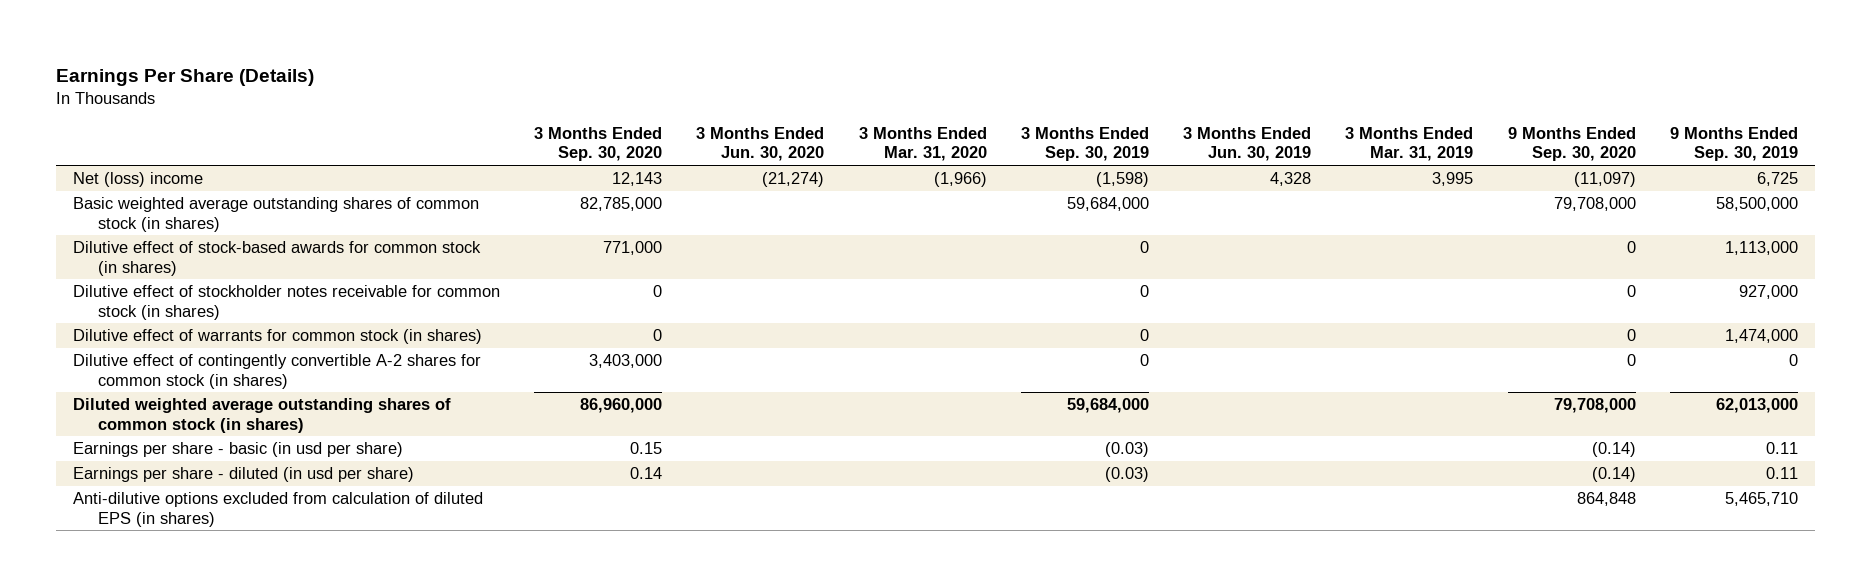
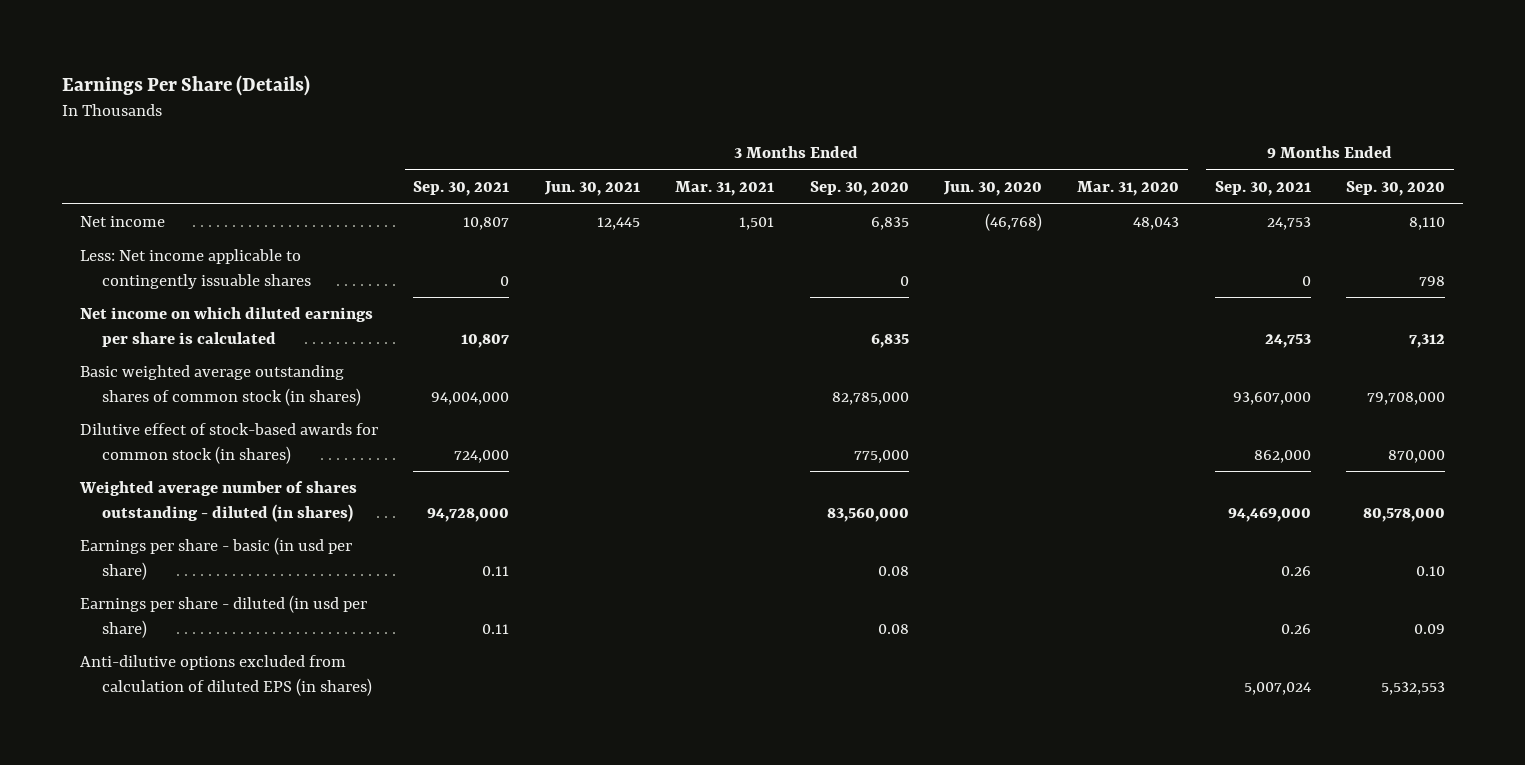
[1020,126,1149,162] 3 Months Ended Sep. 30, 2019 -> none
[1183,126,1312,162] 3 Months Ended Jun. 30, 2019 -> none
[1345,126,1474,162] 3 Months Ended Mar. 31, 2019 -> none
[1669,126,1798,162] 9 Months Ended Sep. 30, 2019 -> none
none -> [413,180,510,196] Sep. 30, 2021
none -> [543,180,640,196] Jun. 30, 2021
none -> [675,180,775,196] Mar. 31, 2021
none -> [1214,180,1311,196] Sep. 30, 2021
[73,172,204,188] Net (loss) income -> [80,216,166,228] Net income
[612,172,663,187] 12,143 -> [870,217,909,231] 6,835
[762,172,825,188] (21,274) -> [985,213,1043,232] (46,768)
[933,172,987,188] (1,966) -> [1133,217,1180,231] 48,043
[1573,172,1636,188] (11,097) -> [1409,217,1446,231] 8,110
none -> [80,249,312,289] Less: Net income applicable to contingently issuable shares
none -> [80,307,374,347] Net income on which diluted earnings per share is calculated
[73,285,501,320] Dilutive effect of stockholder notes receivable for common stock (in shares) -> none
[73,329,483,345] Dilutive effect of warrants for common stock (in shares) -> none
[73,354,482,389] Dilutive effect of contingently convertible A-2 shares for common stock (in shares) -> none
[603,241,663,256] 771,000 -> [853,449,909,463] 775,000
[1626,241,1636,254] 0 -> [1388,449,1446,463] 870,000
[73,398,452,433] Diluted weighted average outstanding shares of common stock (in shares) -> [79,481,358,522] Weighted average number of shares outstanding - diluted (in shares)
[580,398,663,414] 86,960,000 -> [826,507,909,522] 83,560,000
[1553,398,1636,414] 79,708,000 -> [1363,507,1446,522] 80,578,000
[630,442,663,455] 0.15 -> [877,565,909,576] 0.08
[1591,442,1636,458] (0.14) -> [1416,565,1446,576] 0.10
[630,467,663,480] 0.14 -> [877,623,909,634] 0.08
[1591,467,1636,483] (0.14) -> [1414,623,1446,634] 0.09
[1576,492,1636,507] 864,848 -> [1381,681,1446,695] 5,532,553

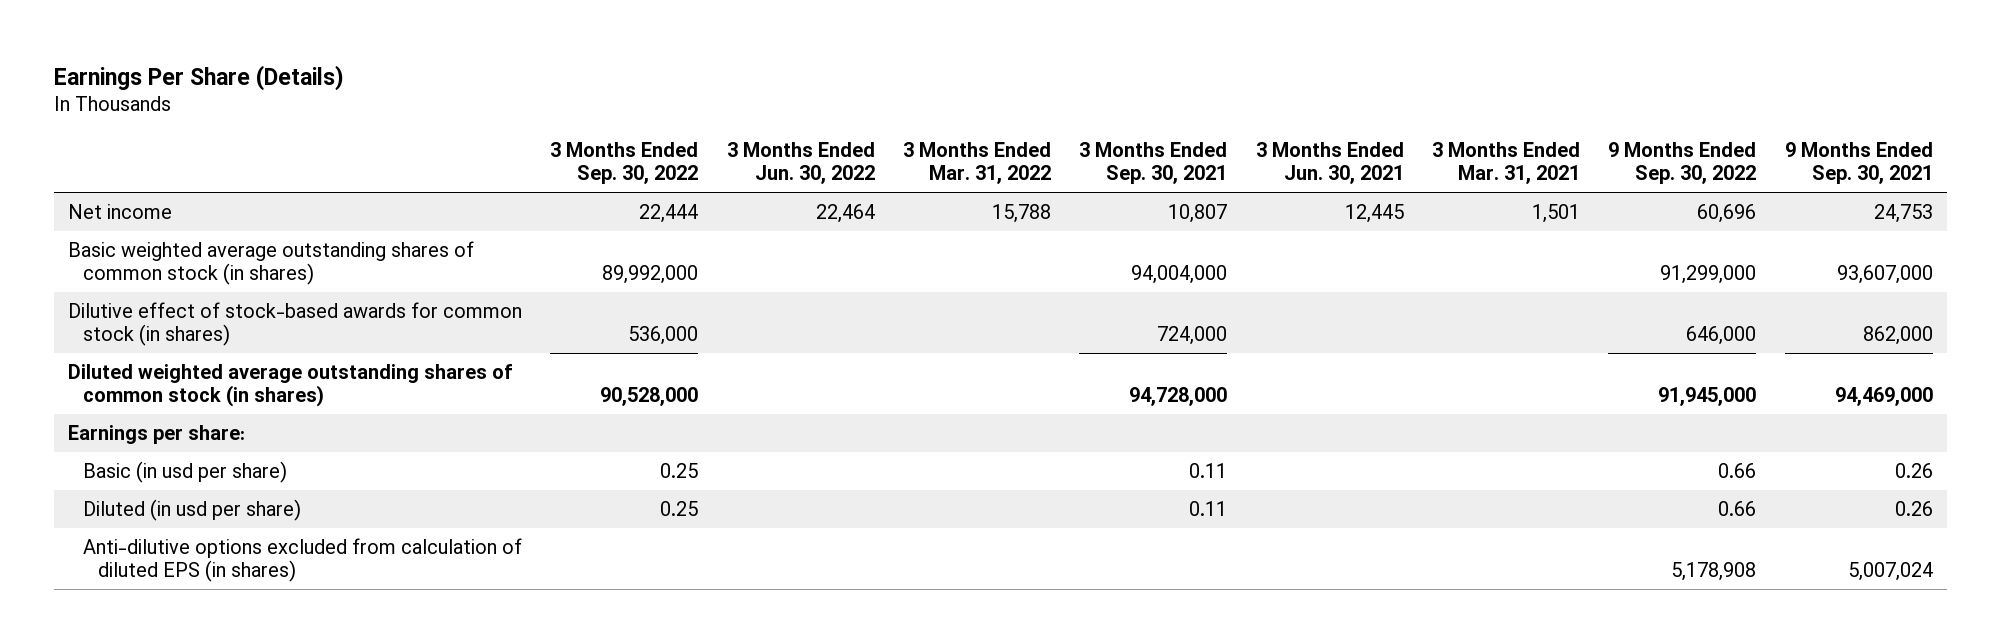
[809,180,909,196] Sep. 30, 2020 -> none
[943,180,1043,196] Jun. 30, 2020 -> none
[1077,180,1180,196] Mar. 31, 2020 -> none
[1346,180,1446,196] Sep. 30, 2020 -> none
none -> [550,142,699,185] 3 Months Ended Sep. 30, 2022
none -> [726,142,875,185] 3 Months Ended Jun. 30, 2022
none -> [903,142,1052,185] 3 Months Ended Mar. 31, 2022
none -> [1608,142,1757,185] 9 Months Ended Sep. 30, 2022
[80,249,312,289] Less: Net income applicable to contingently issuable shares -> none
[80,307,374,347] Net income on which diluted earnings per share is calculated -> none
[79,481,358,522] Weighted average number of shares outstanding - diluted (in shares) -> [67,364,512,408] Diluted weighted average outstanding shares of common stock (in shares)
none -> [67,425,245,445] Earnings per share:
[80,537,353,580] Earnings per share - basic (in usd per share) -> [83,461,288,484] Basic (in usd per share)
[80,595,368,638] Earnings per share - diluted (in usd per share) -> [83,499,302,522] Diluted (in usd per share)

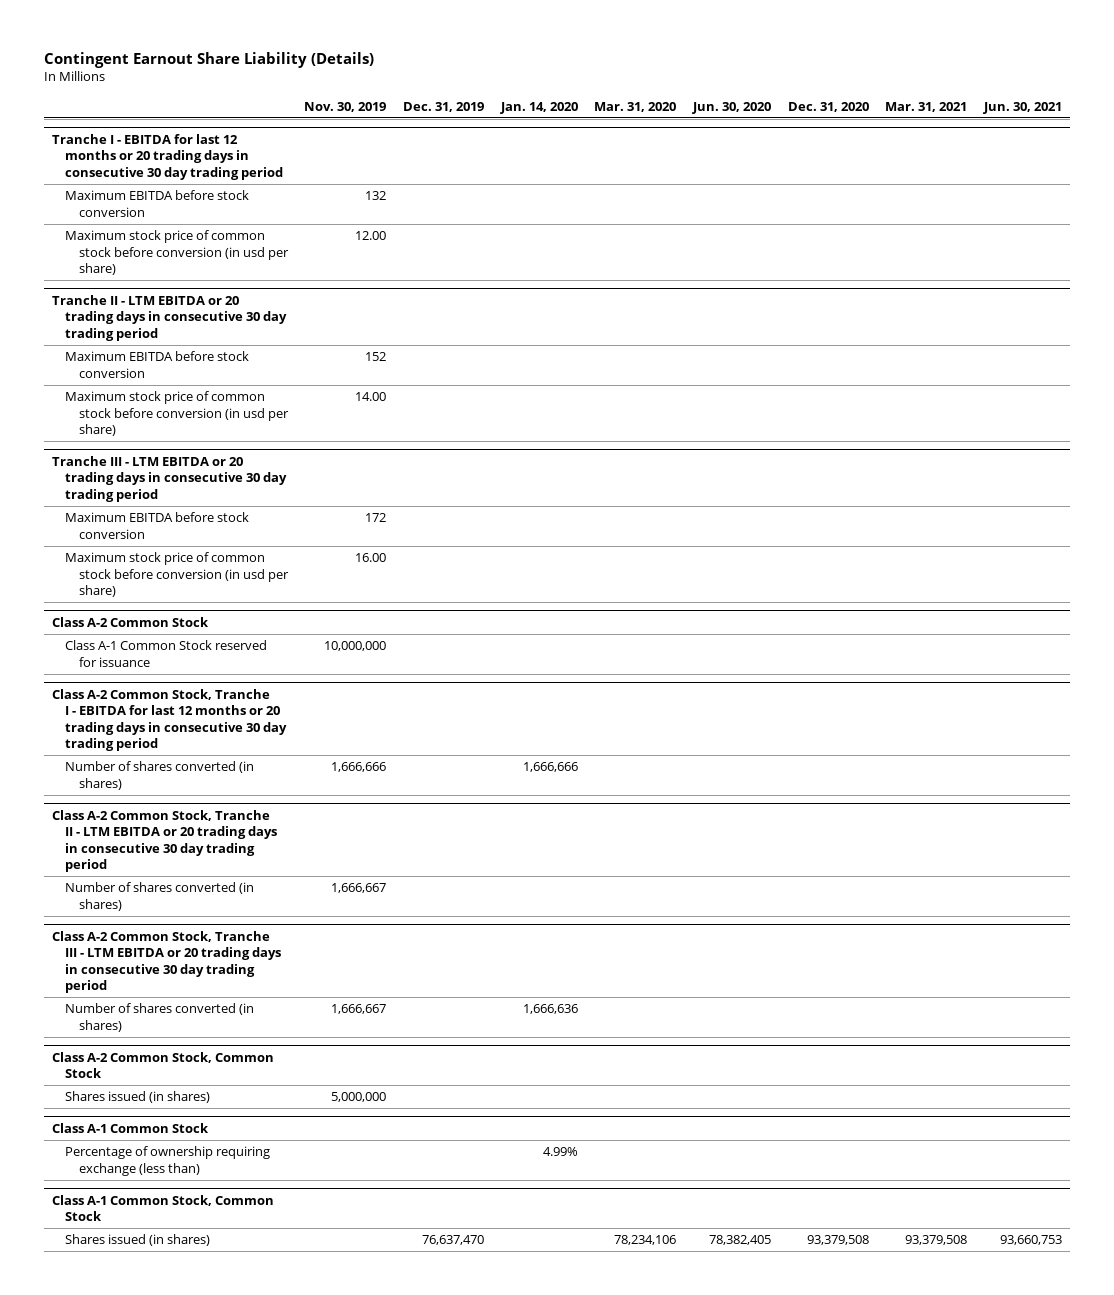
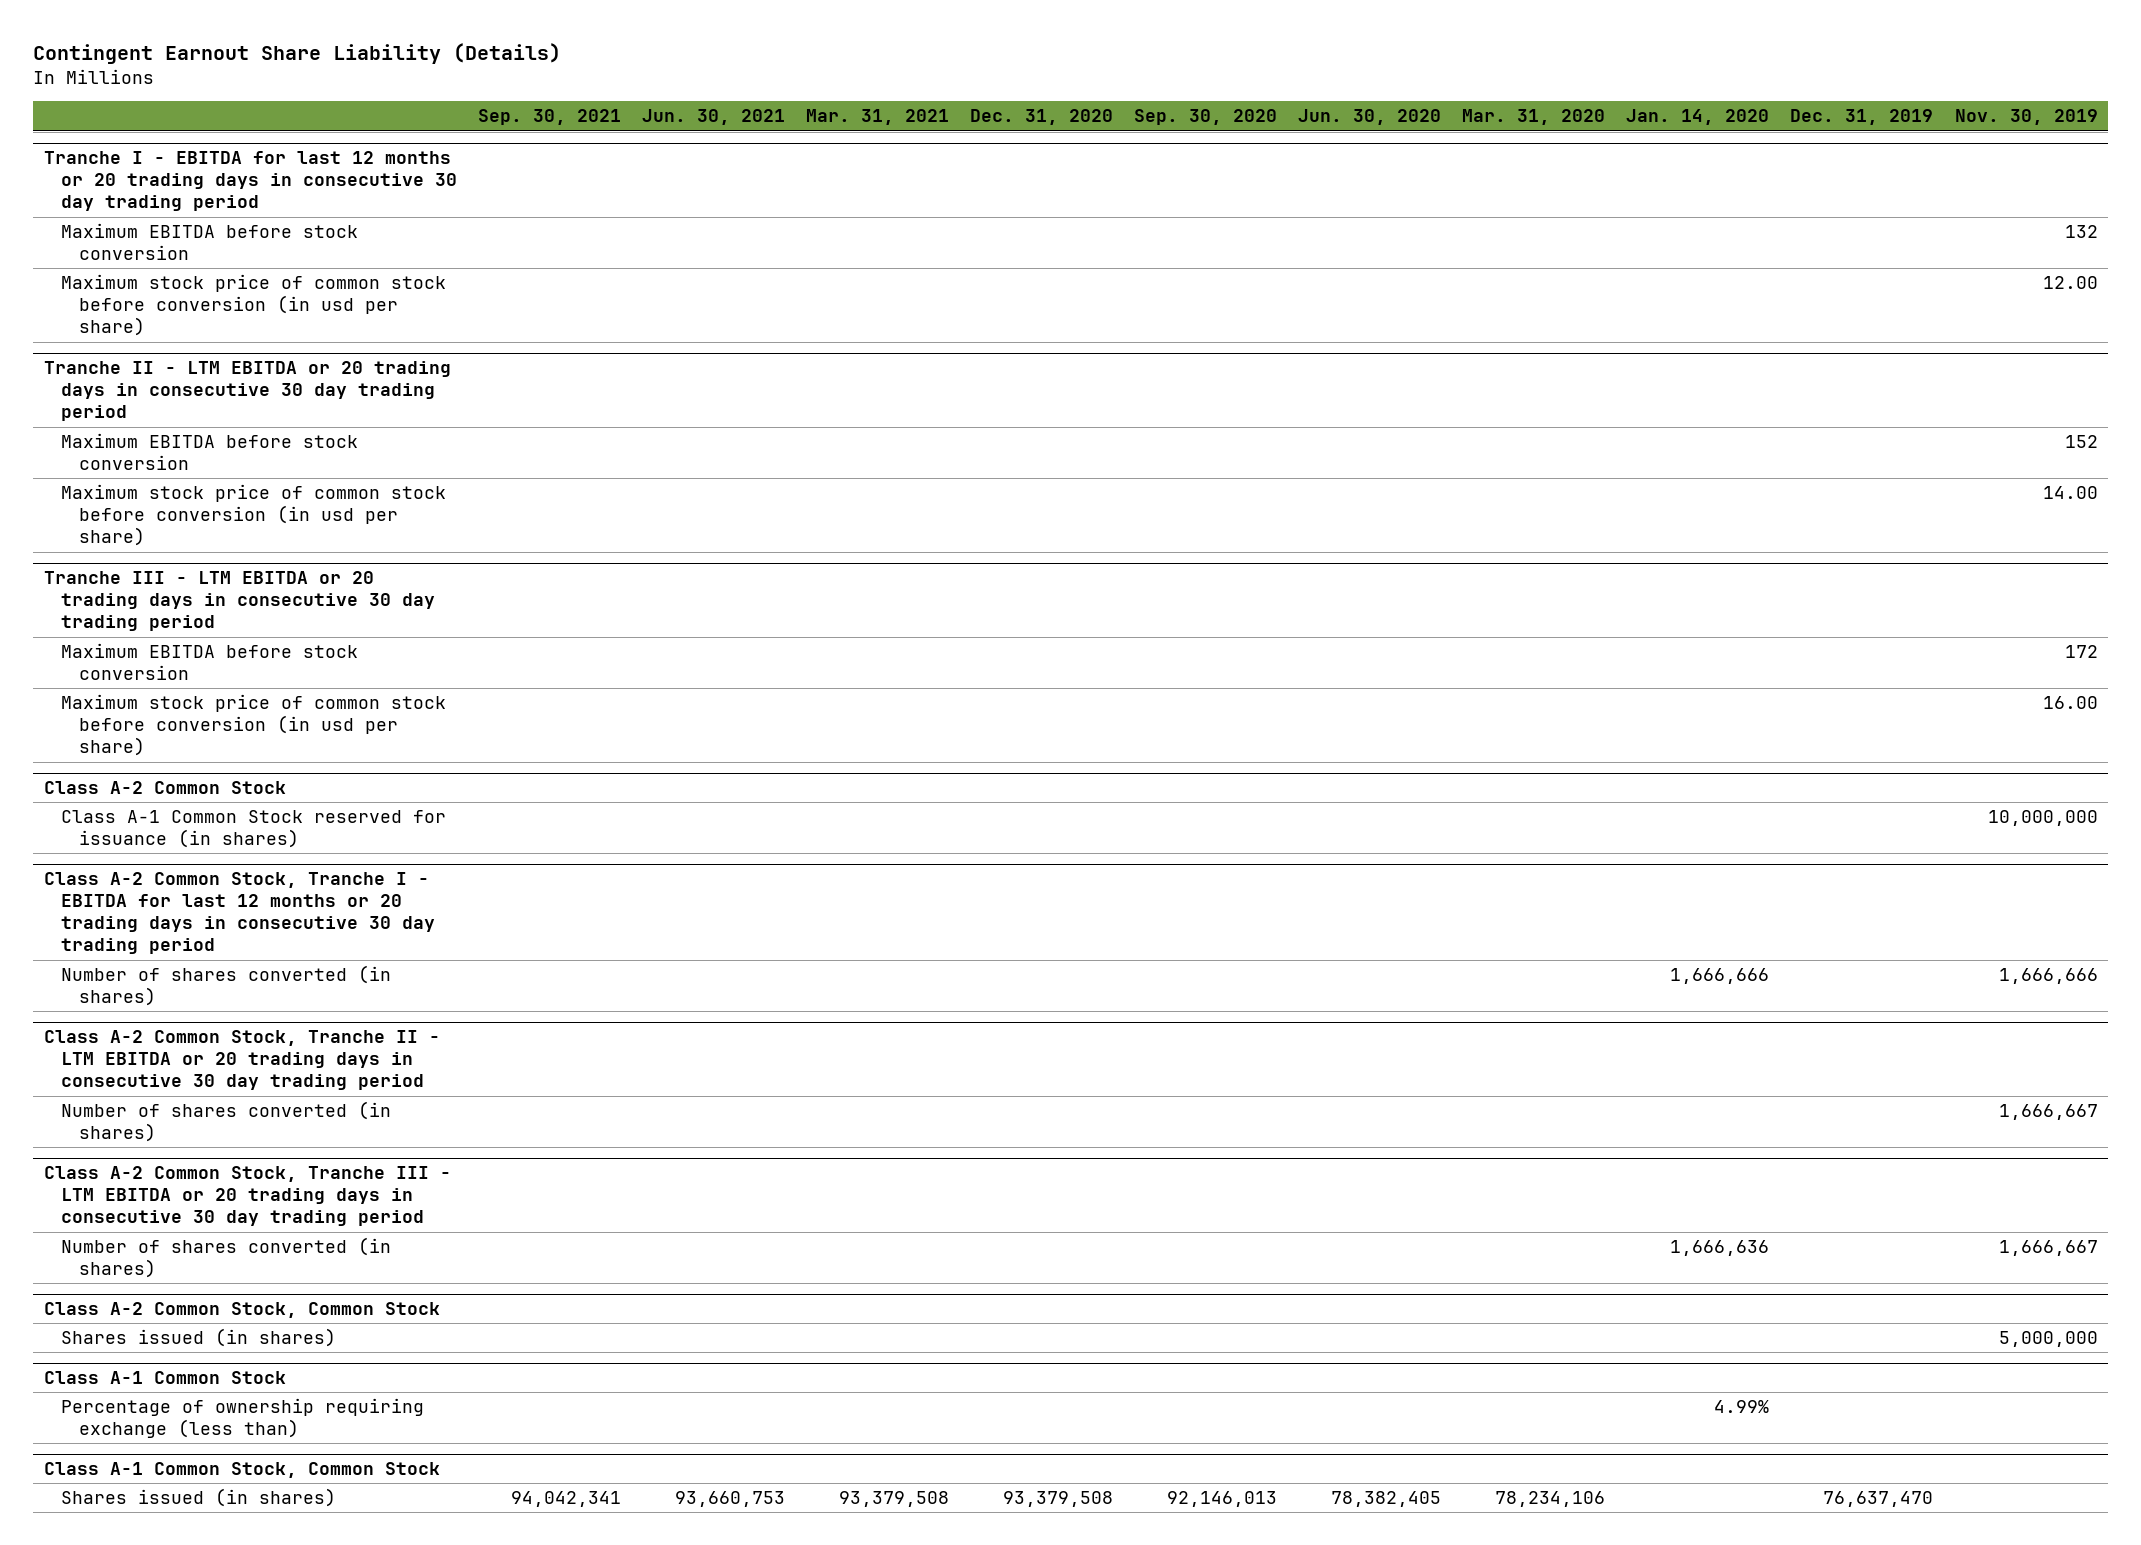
none -> [478,109,622,126] Sep. 30, 2021
none -> [1134,109,1278,126] Sep. 30, 2020
[65,640,268,667] Class A-1 Common Stock reserved for issuance -> [61,810,447,849] Class A-1 Common Stock reserved for issuance (in shares)

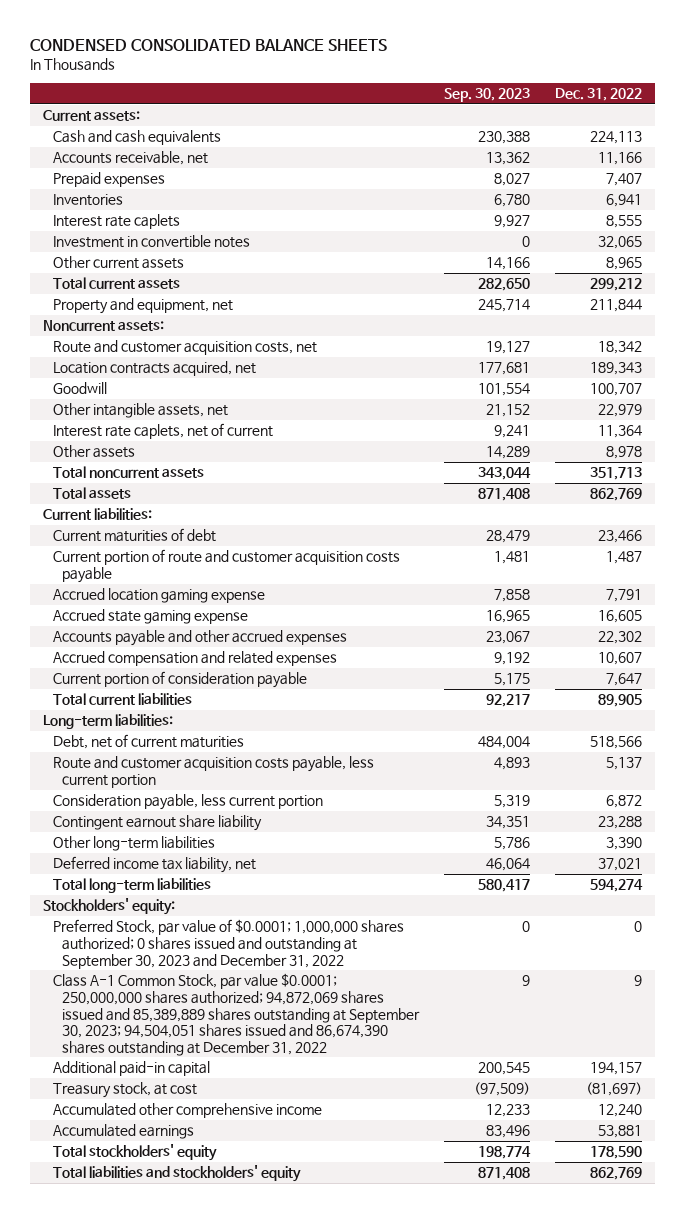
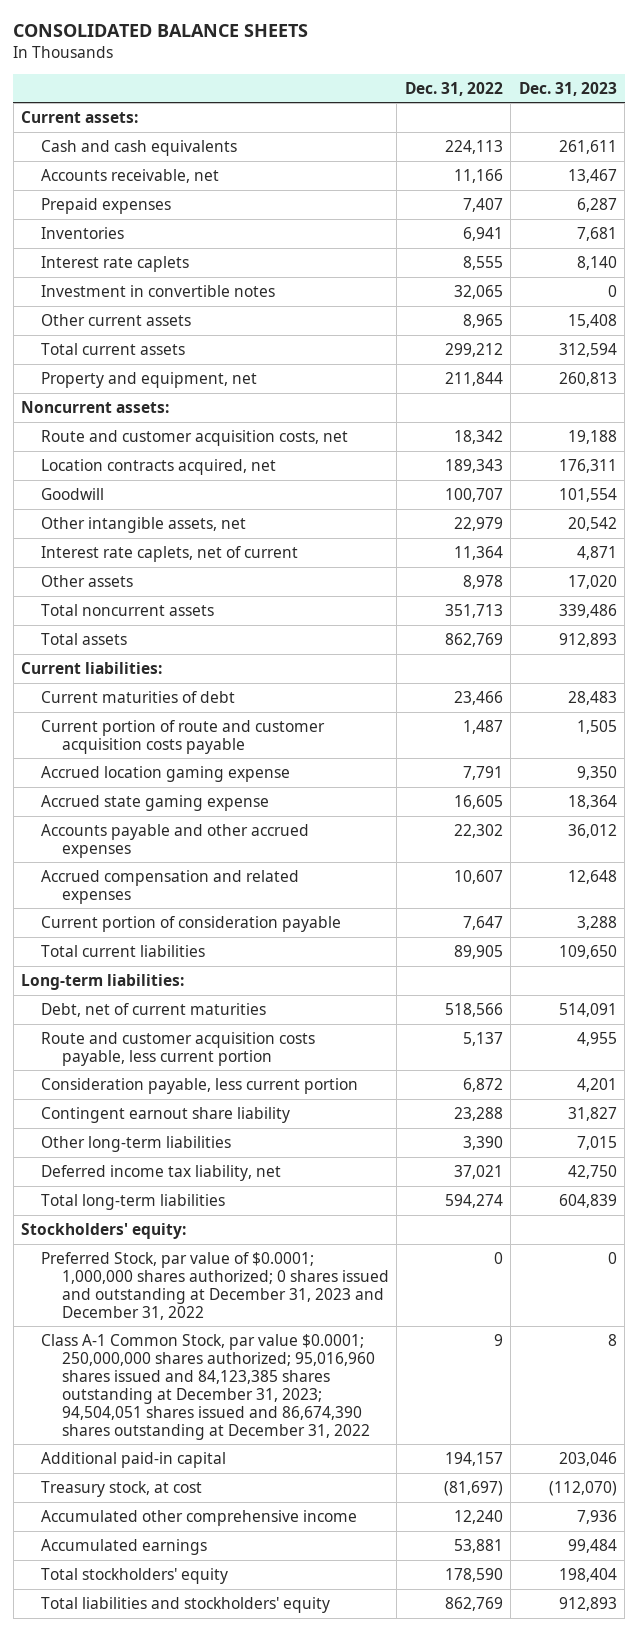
[30,39,388,52] CONDENSED CONSOLIDATED BALANCE SHEETS -> [13,24,309,38] CONSOLIDATED BALANCE SHEETS
[444,87,531,102] Sep. 30, 2023 -> none
none -> [518,81,617,96] Dec. 31, 2023
[52,919,404,969] Preferred Stock, par value of $0.0001; 1,000,000 shares authorized; 0 shares issued and outstanding at September 30, 2023 and December 31, 2022 -> [41,1251,389,1320] Preferred Stock, par value of $0.0001; 1,000,000 shares authorized; 0 shares issued and outstanding at December 31, 2023 and December 31, 2022
[52,973,421,1056] Class A-1 Common Stock, par value $0.0001; 250,000,000 shares authorized; 94,872,069 shares issued and 85,389,889 shares outstanding at September 30, 2023; 94,504,051 shares issued and 86,674,390 shares outstanding at December 31, 2022 -> [41,1333,375,1440] Class A-1 Common Stock, par value $0.0001; 250,000,000 shares authorized; 95,016,960 shares issued and 84,123,385 shares outstanding at December 31, 2023; 94,504,051 shares issued and 86,674,390 shares outstanding at December 31, 2022

